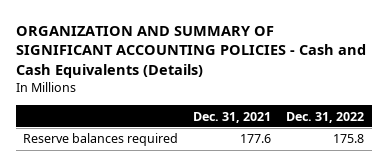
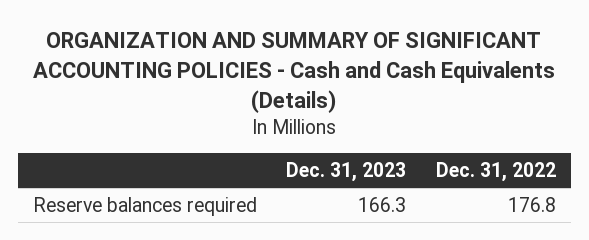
[193,111,272,123] Dec. 31, 2021 -> none
none -> [286,162,407,183] Dec. 31, 2023
[333,134,365,144] 175.8 -> [507,196,556,212] 176.8

